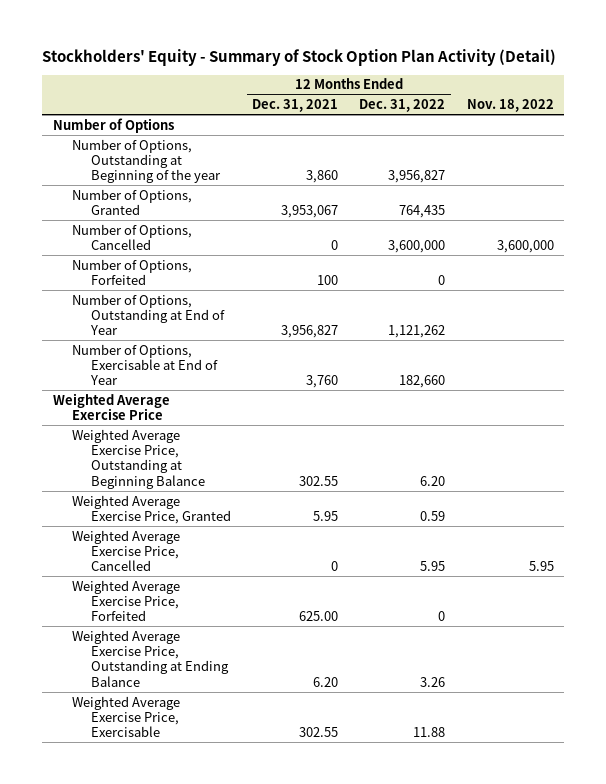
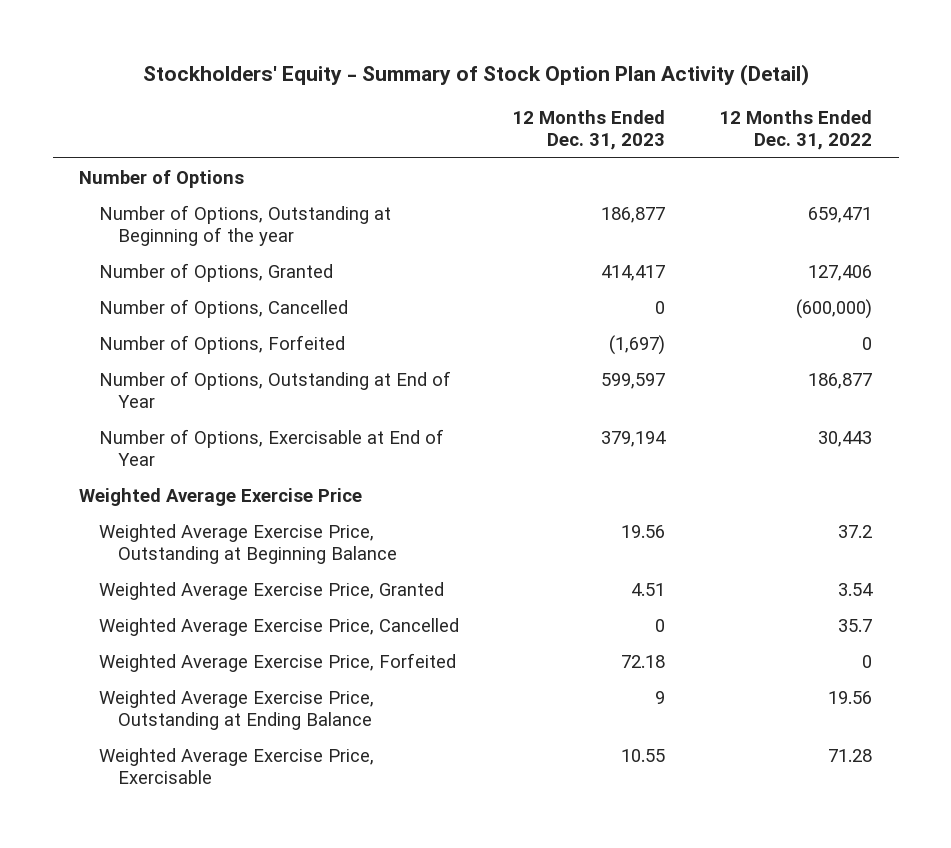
[252,99,339,113] Dec. 31, 2021 -> none
[466,99,554,113] Nov. 18, 2022 -> none
none -> [512,110,666,151] 12 Months Ended Dec. 31, 2023
[388,170,446,184] 3,956,827 -> [807,206,872,223] 659,471
[399,204,446,218] 764,435 -> [807,264,872,281] 127,406
[388,239,446,253] 3,600,000 -> [795,298,872,319] (600,000)
[388,325,446,339] 1,121,262 -> [807,372,872,389] 186,877
[399,375,446,389] 182,660 -> [817,430,872,447] 30,443
[420,475,446,486] 6.20 -> [837,524,872,538] 37.2
[420,510,446,521] 0.59 -> [837,582,873,596] 3.54
[420,561,446,572] 5.95 -> [837,618,872,632] 35.7
[420,676,446,687] 3.26 -> [827,690,872,704] 19.56
[413,727,446,738] 11.88 -> [827,748,872,762] 71.28

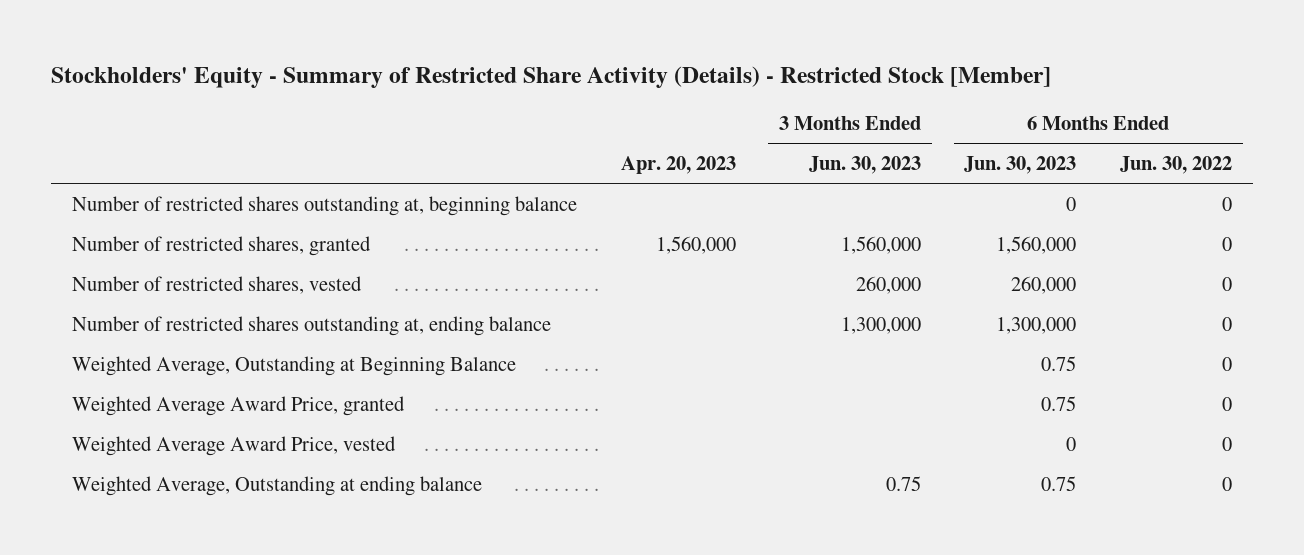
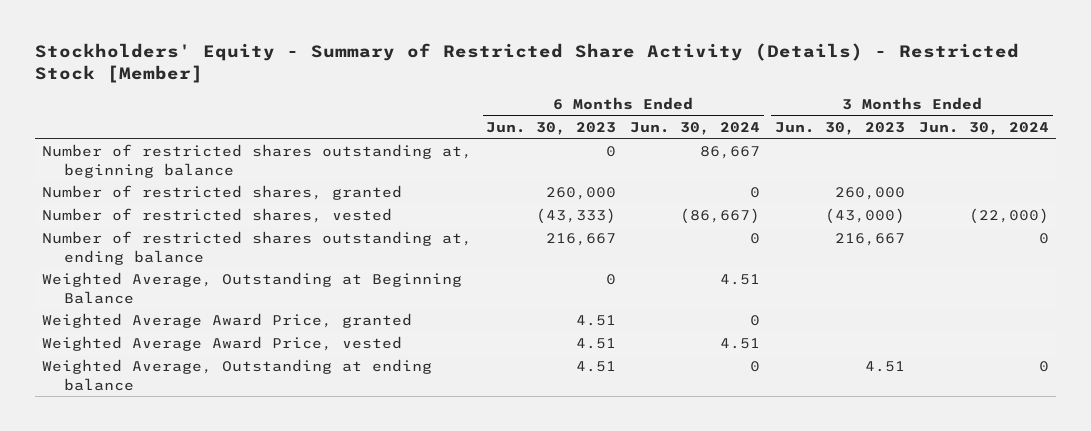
[620,156,736,175] Apr. 20, 2023 -> none
[1119,156,1232,175] Jun. 30, 2022 -> none
none -> [630,122,761,136] Jun. 30, 2024
none -> [918,122,1049,136] Jun. 30, 2024
[841,235,922,254] 1,560,000 -> [834,187,905,201] 260,000
[996,235,1077,254] 1,560,000 -> [546,187,617,201] 260,000
[856,275,922,294] 260,000 -> [824,208,905,225] (43,000)
[1011,275,1077,294] 260,000 -> [536,208,617,225] (43,333)
[841,316,922,334] 1,300,000 -> [834,233,905,247] 216,667
[996,316,1077,334] 1,300,000 -> [546,233,617,247] 216,667
[1041,355,1077,371] 0.75 -> [606,274,617,286] 0
[1041,395,1077,411] 0.75 -> [576,315,617,327] 4.51
[1066,436,1077,451] 0 -> [576,338,617,350] 4.51
[886,475,922,491] 0.75 -> [864,361,905,373] 4.51
[1041,475,1077,491] 0.75 -> [576,361,617,373] 4.51

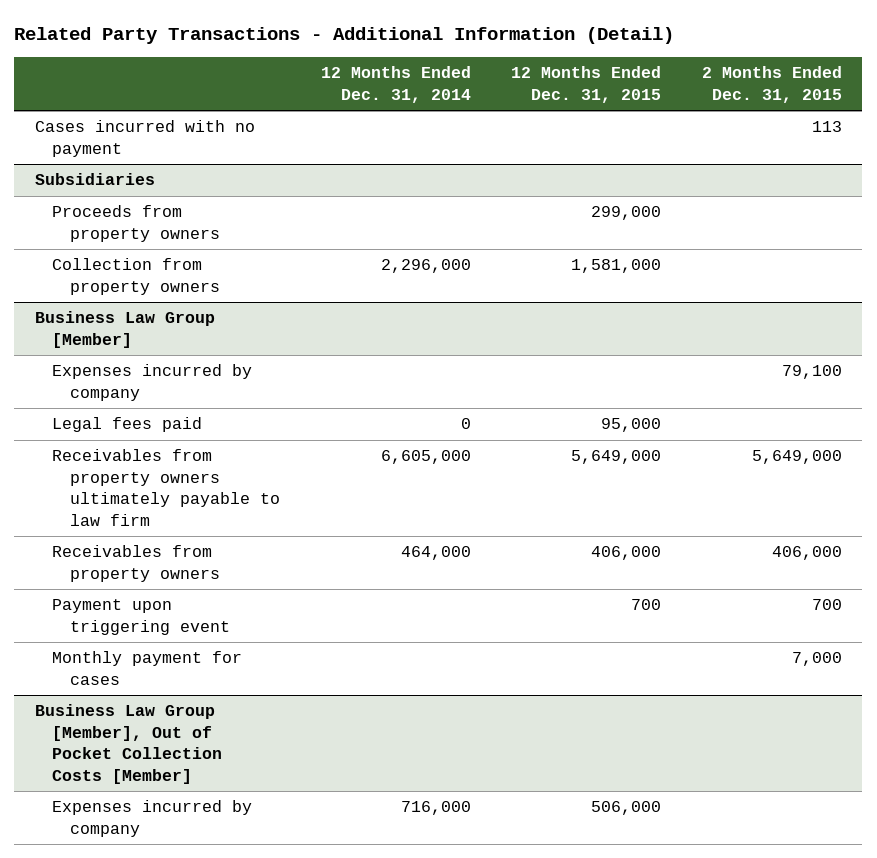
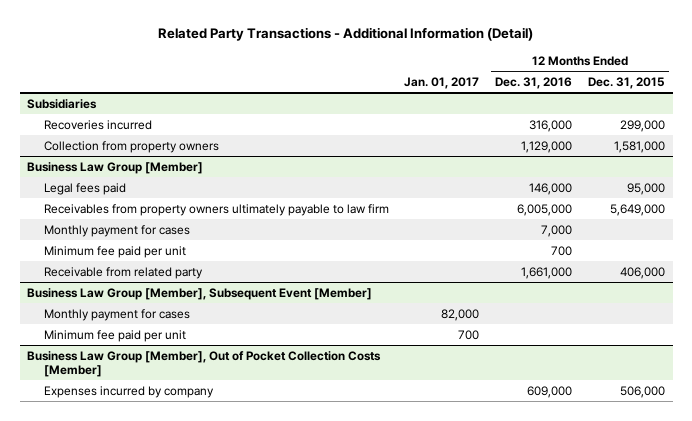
[320,66,471,103] 12 Months Ended Dec. 31, 2014 -> none
[701,66,842,103] 2 Months Ended Dec. 31, 2015 -> none
none -> [404,76,480,89] Jan. 01, 2017
none -> [495,76,573,89] Dec. 31, 2016
[34,120,255,157] Cases incurred with no payment -> none
[52,205,221,242] Proceeds from property owners -> [43,119,152,130] Recoveries incurred
[52,364,253,401] Expenses incurred by company -> none
[52,545,221,582] Receivables from property owners -> none
[52,599,231,635] Payment upon triggering event -> none
none -> [43,245,186,258] Minimum fee paid per unit
none -> [43,266,203,279] Receivable from related party
none -> [27,287,373,300] Business Law Group [Member], Subsequent Event [Member]
none -> [43,308,190,321] Monthly payment for cases
none -> [43,329,186,342] Minimum fee paid per unit

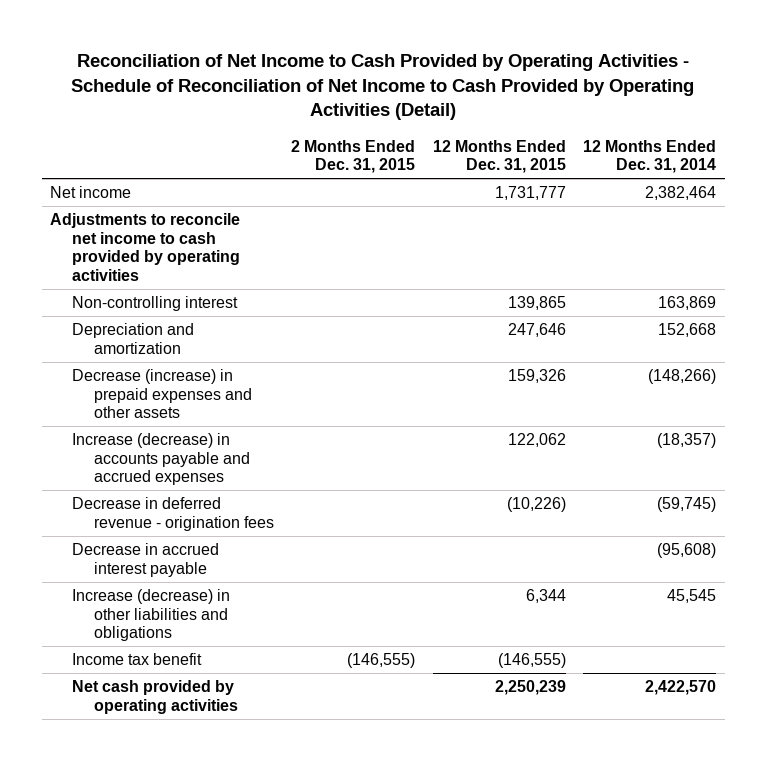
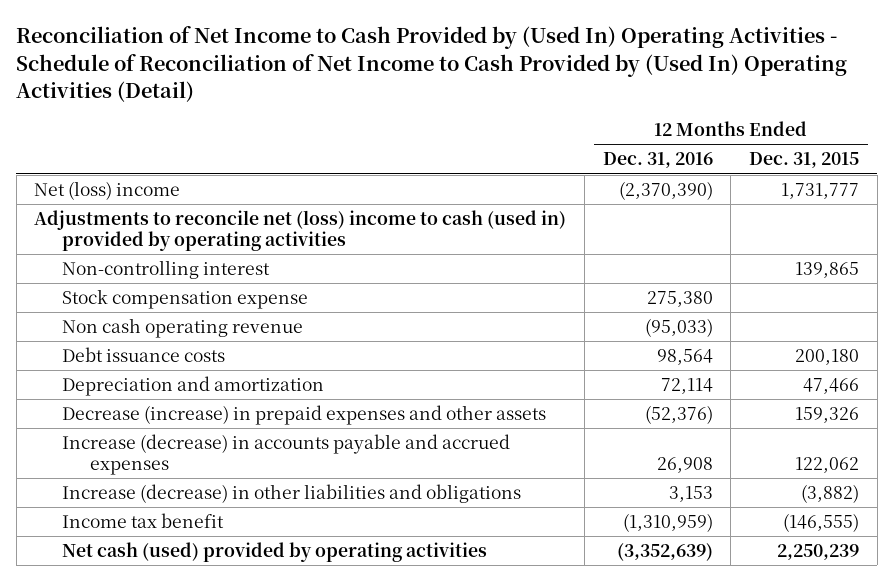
[71,53,695,121] Reconciliation of Net Income to Cash Provided by Operating Activities - Schedule of Reconciliation of Net Income to Cash Provided by Operating Activities (Detail) -> [16,26,848,102] Reconciliation of Net Income to Cash Provided by (Used In) Operating Activities - Schedule of Reconciliation of Net Income to Cash Provided by (Used In) Operating Activities (Detail)
[291,139,416,174] 2 Months Ended Dec. 31, 2015 -> none
[582,139,716,174] 12 Months Ended Dec. 31, 2014 -> none
none -> [602,152,713,169] Dec. 31, 2016
[50,186,132,199] Net income -> [34,181,181,201] Net (loss) income
[50,213,241,281] Adjustments to reconcile net income to cash provided by operating activities -> [34,210,567,251] Adjustments to reconcile net (loss) income to cash (used in) provided by operating activities
none -> [62,289,309,310] Stock compensation expense
none -> [62,318,304,339] Non cash operating revenue
none -> [62,347,226,363] Debt issuance costs
[507,323,566,338] 247,646 -> [802,378,859,395] 47,466
[72,497,275,531] Decrease in deferred revenue - origination fees -> none
[72,543,220,577] Decrease in accrued interest payable -> none
[525,589,566,604] 6,344 -> [800,484,859,504] (3,882)
[72,680,239,714] Net cash provided by operating activities -> [62,542,488,563] Net cash (used) provided by operating activities

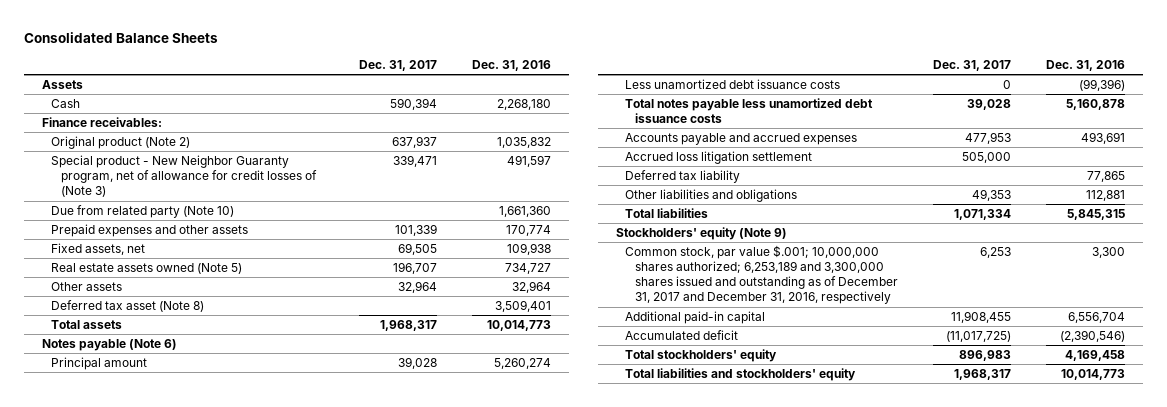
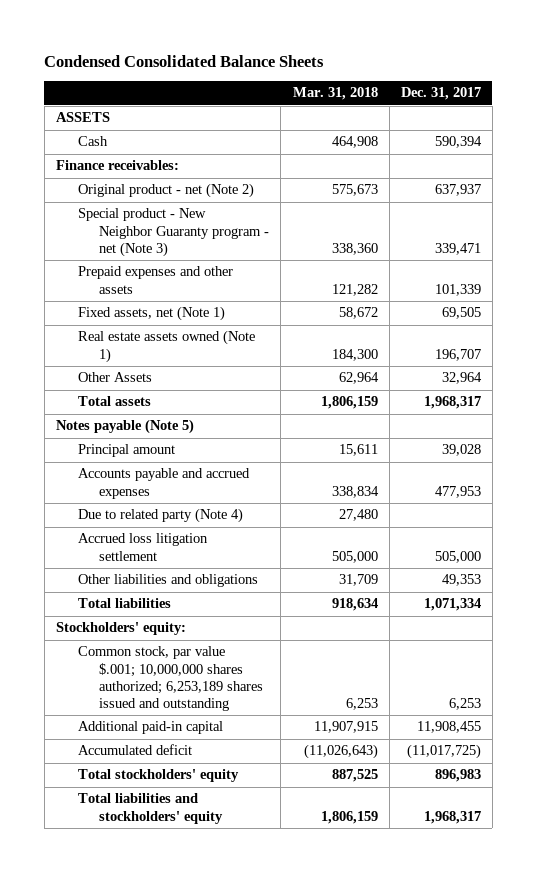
[24,31,219,43] Consolidated Balance Sheets -> [44,54,325,67] Condensed Consolidated Balance Sheets
[472,59,552,71] Dec. 31, 2016 -> none
none -> [292,87,378,101] Mar. 31, 2018
[41,80,83,90] Assets -> [55,112,110,123] ASSETS
[51,205,235,219] Due from related party (Note 10) -> none
[51,136,191,150] Original product (Note 2) -> [77,183,254,199] Original product - net (Note 2)
[51,155,317,198] Special product - New Neighbor Guaranty program, net of allowance for credit losses of (Note 3) -> [77,208,270,257] Special product - New Neighbor Guaranty program - net (Note 3)
[51,300,205,313] Deferred tax asset (Note 8) -> none
[51,243,146,256] Fixed assets, net -> [77,306,225,322] Fixed assets, net (Note 1)
[51,263,243,275] Real estate assets owned (Note 5) -> [77,330,255,363] Real estate assets owned (Note 1)
[51,282,123,292] Other assets -> [77,372,152,383] Other Assets
[41,339,177,352] Notes payable (Note 6) -> [55,419,194,435] Notes payable (Note 5)
[625,79,841,90] Less unamortized debt issuance costs -> none
[625,98,874,124] Total notes payable less unamortized debt issuance costs -> none
none -> [77,508,243,524] Due to related party (Note 4)
[625,170,741,184] Deferred tax liability -> none
[615,227,787,241] Stockholders' equity (Note 9) -> [55,622,186,636] Stockholders' equity:
[625,245,898,305] Common stock, par value $.001; 10,000,000 shares authorized; 6,253,189 and 3,300,000 shares issued and outstanding as of December 31, 2017 and December 31, 2016, respectively -> [77,646,264,711] Common stock, par value $.001; 10,000,000 shares authorized; 6,253,189 shares issued and outstanding

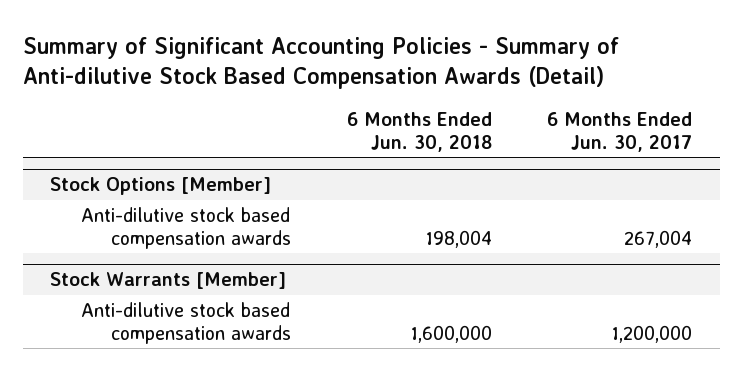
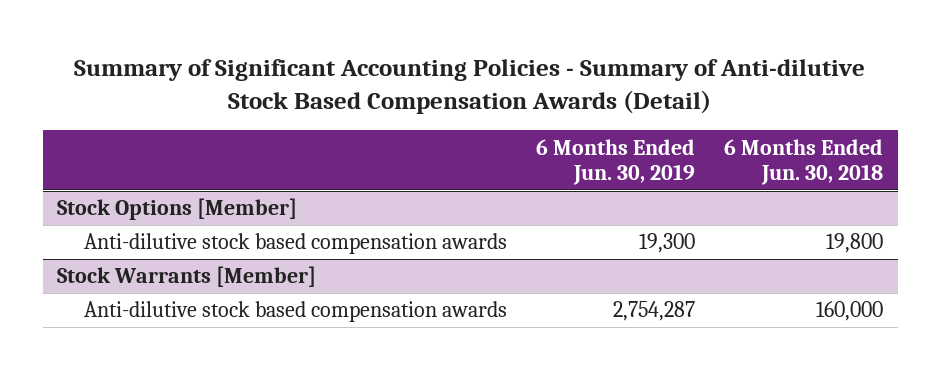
[547,112,693,152] 6 Months Ended Jun. 30, 2017 -> none
none -> [536,138,696,186] 6 Months Ended Jun. 30, 2019
[424,229,492,248] 198,004 -> [826,233,884,254] 19,800
[409,324,492,343] 1,600,000 -> [816,301,884,322] 160,000

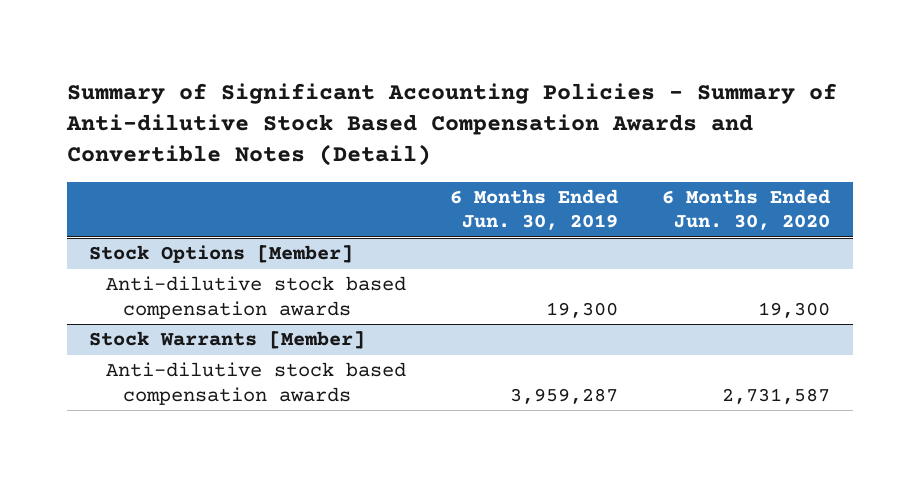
[74,58,866,114] Summary of Significant Accounting Policies - Summary of Anti-dilutive Stock Based Compensation Awards (Detail) -> [66,82,838,167] Summary of Significant Accounting Policies - Summary of Anti-dilutive Stock Based Compensation Awards and Convertible Notes (Detail)
[724,138,884,186] 6 Months Ended Jun. 30, 2018 -> none
none -> [662,188,831,231] 6 Months Ended Jun. 30, 2020
[613,301,696,322] 2,754,287 -> [510,387,619,404] 3,959,287

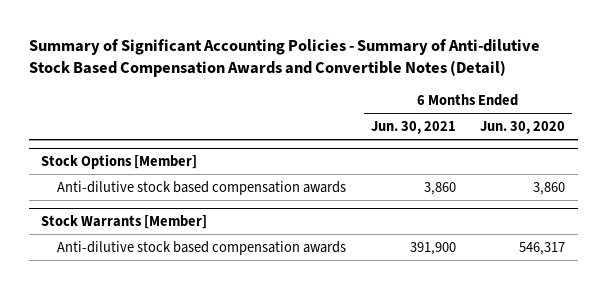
[450,188,619,231] 6 Months Ended Jun. 30, 2019 -> none
none -> [370,121,456,135] Jun. 30, 2021
[758,301,831,318] 19,300 -> [533,181,566,195] 3,860
[722,387,831,404] 2,731,587 -> [519,241,566,255] 546,317

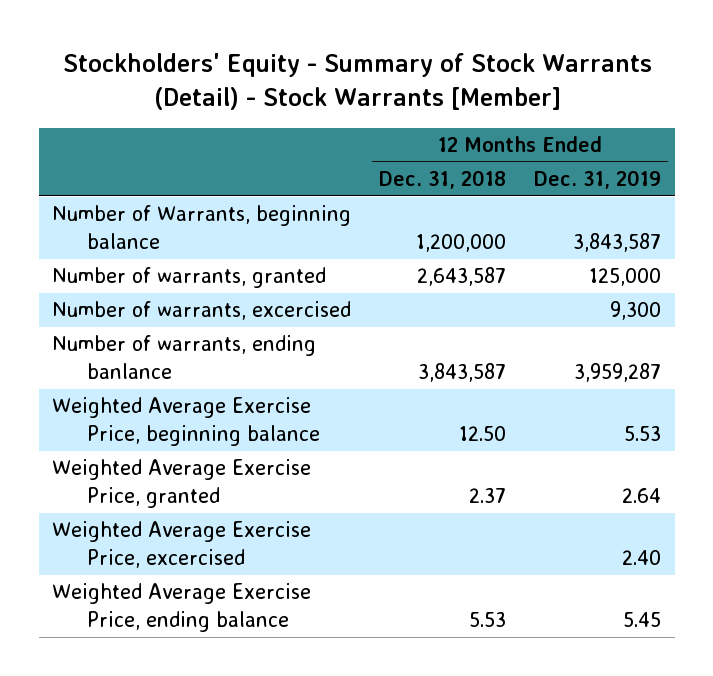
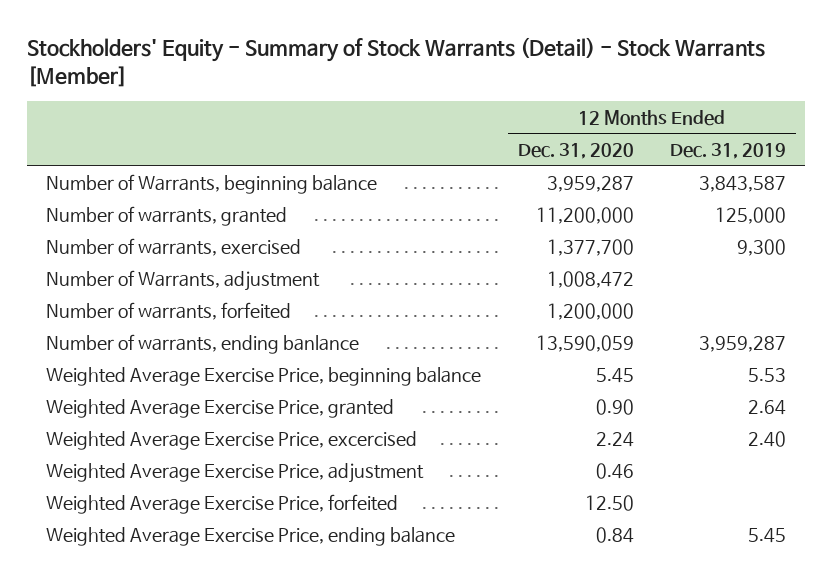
[379,170,507,190] Dec. 31, 2018 -> none
none -> [517,142,634,159] Dec. 31, 2020
[52,301,352,321] Number of warrants, excercised -> [45,237,301,256] Number of warrants, exercised
none -> [45,269,320,291] Number of Warrants, adjustment
none -> [45,301,291,320] Number of warrants, forfeited
none -> [45,462,424,483] Weighted Average Exercise Price, adjustment
none -> [45,493,398,514] Weighted Average Exercise Price, forfeited

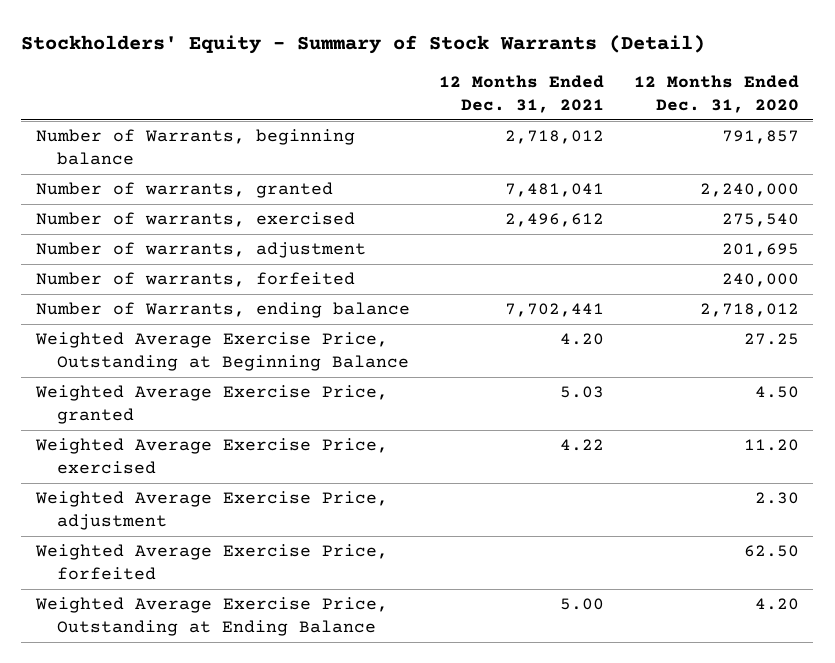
[27,37,766,88] Stockholders' Equity - Summary of Stock Warrants (Detail) - Stock Warrants [Member] -> [21,35,706,55] Stockholders' Equity - Summary of Stock Warrants (Detail)
[670,142,787,159] Dec. 31, 2019 -> none
none -> [439,75,605,113] 12 Months Ended Dec. 31, 2021
[546,175,634,192] 3,959,287 -> [721,130,799,145] 791,857
[535,206,634,224] 11,200,000 -> [699,183,799,198] 2,240,000
[546,238,634,256] 1,377,700 -> [721,213,799,228] 275,540
[45,269,320,291] Number of Warrants, adjustment -> [36,242,367,259] Number of warrants, adjustment
[546,270,634,288] 1,008,472 -> [721,243,799,258] 201,695
[546,302,634,320] 1,200,000 -> [721,273,799,288] 240,000
[45,333,359,354] Number of warrants, ending banlance -> [36,302,411,319] Number of Warrants, ending balance
[535,334,634,352] 13,590,059 -> [699,303,799,318] 2,718,012
[45,366,481,386] Weighted Average Exercise Price, beginning balance -> [35,332,410,372] Weighted Average Exercise Price, Outstanding at Beginning Balance
[595,367,634,383] 5.45 -> [743,333,799,346] 27.25
[595,398,634,415] 0.90 -> [754,386,799,399] 4.50
[45,430,417,450] Weighted Average Exercise Price, excercised -> [35,438,389,475] Weighted Average Exercise Price, exercised
[595,431,634,447] 2.24 -> [743,439,799,452] 11.20
[595,462,634,479] 0.46 -> [754,492,799,505] 2.30
[584,494,634,511] 12.50 -> [743,545,799,558] 62.50
[45,526,455,546] Weighted Average Exercise Price, ending balance -> [35,597,389,637] Weighted Average Exercise Price, Outstanding at Ending Balance
[595,526,634,543] 0.84 -> [754,598,799,611] 4.20

